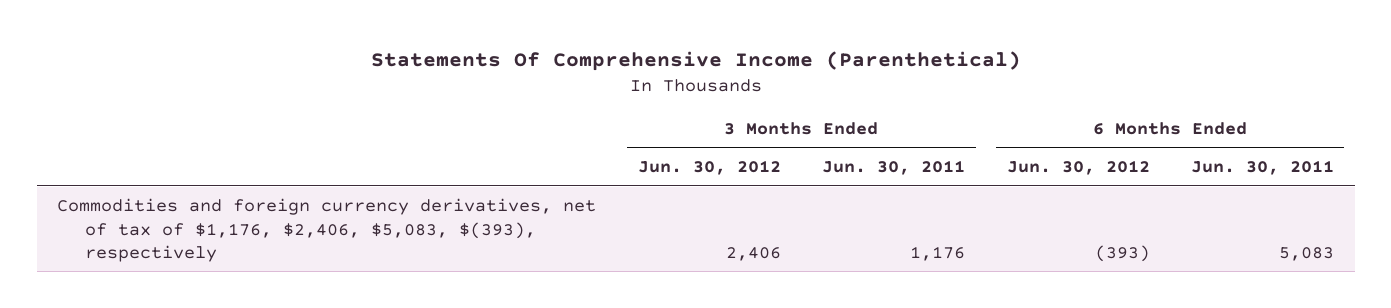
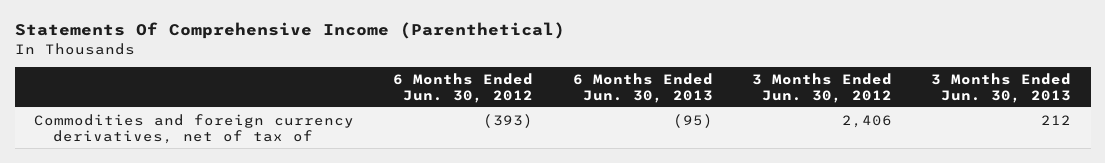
[822,160,966,176] Jun. 30, 2011 -> none
[1190,160,1334,176] Jun. 30, 2011 -> none
none -> [572,72,713,103] 6 Months Ended Jun. 30, 2013
none -> [931,72,1072,103] 3 Months Ended Jun. 30, 2013
[57,198,597,262] Commodities and foreign currency derivatives, net of tax of $1,176, $2,406, $5,083, $(393), respectively -> [34,113,355,144] Commodities and foreign currency derivatives, net of tax of

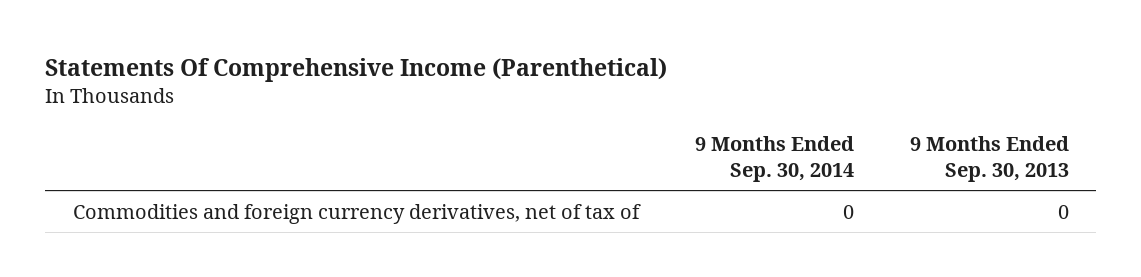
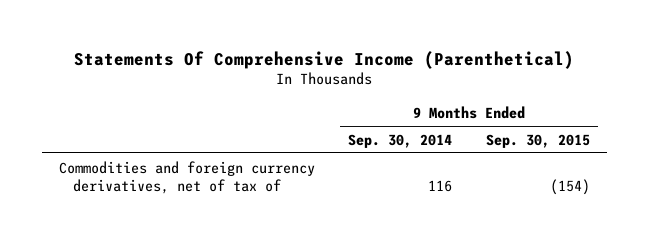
[909,136,1069,182] 9 Months Ended Sep. 30, 2013 -> none
none -> [486,133,591,148] Sep. 30, 2015
[842,204,854,219] 0 -> [428,180,453,193] 116

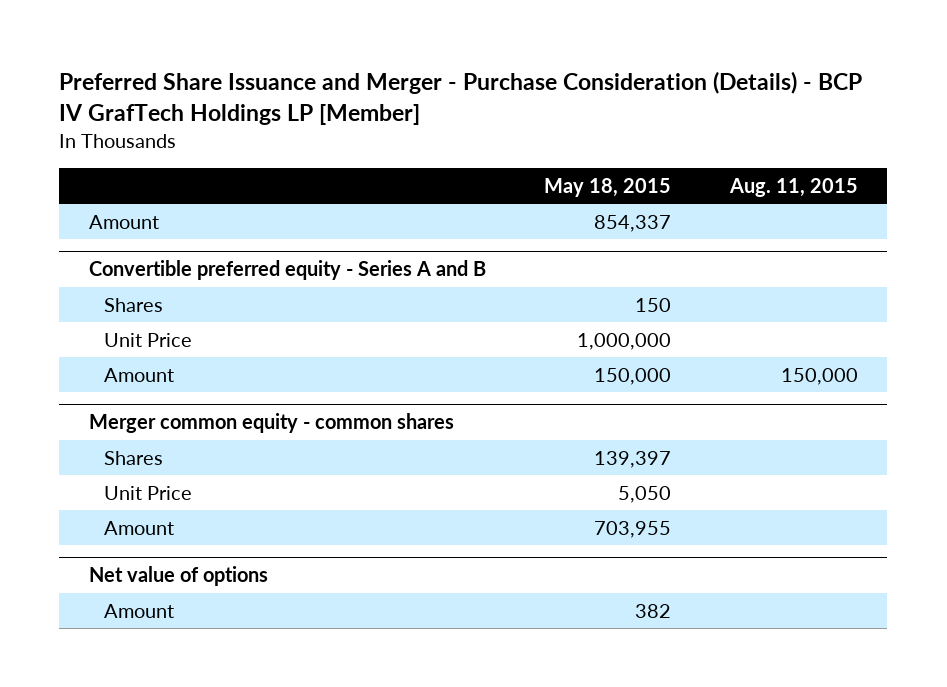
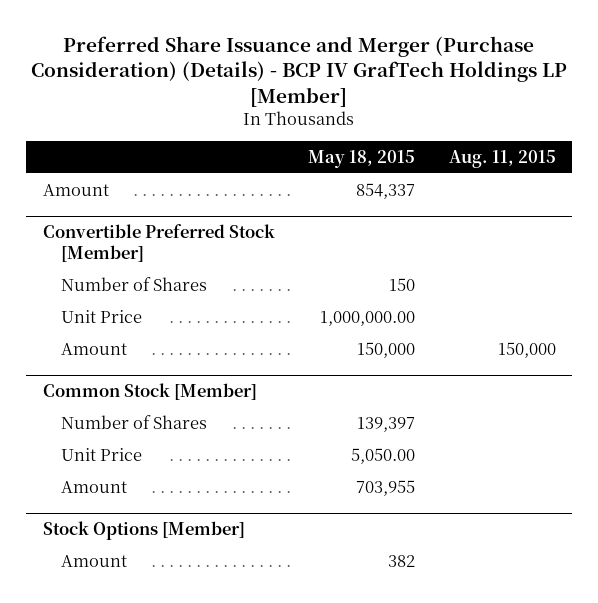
[59,71,863,126] Preferred Share Issuance and Merger - Purchase Consideration (Details) - BCP IV GrafTech Holdings LP [Member] -> [31,35,568,107] Preferred Share Issuance and Merger (Purchase Consideration) (Details) - BCP IV GrafTech Holdings LP [Member]
[88,260,486,281] Convertible preferred equity - Series A and B -> [42,224,275,263] Convertible Preferred Stock [Member]
[104,297,164,312] Shares -> [61,276,208,291] Number of Shares
[577,332,672,350] 1,000,000 -> [320,310,416,326] 1,000,000.00
[88,413,454,434] Merger common equity - common shares -> [42,383,257,401] Common Stock [Member]
[104,450,164,465] Shares -> [61,414,208,429] Number of Shares
[618,485,672,503] 5,050 -> [351,447,416,464] 5,050.00
[88,566,268,587] Net value of options -> [42,521,245,541] Stock Options [Member]

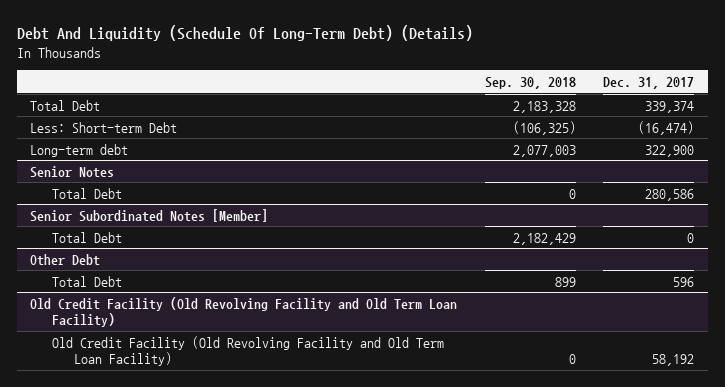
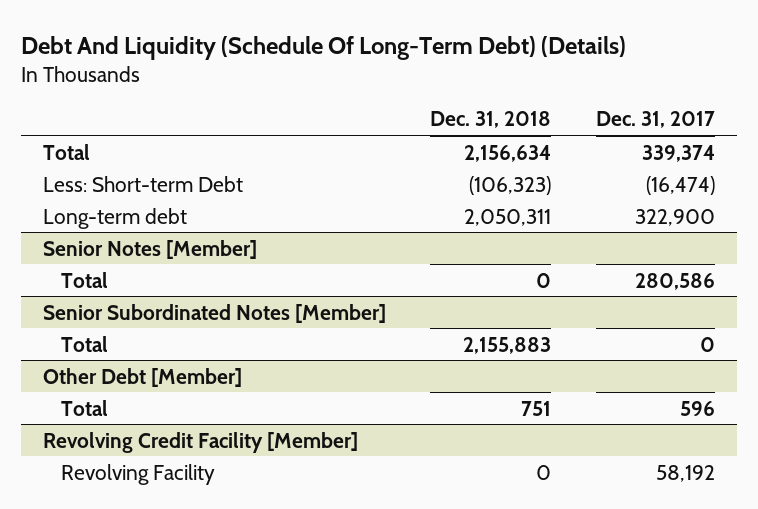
[484,76,576,89] Sep. 30, 2018 -> none
none -> [430,111,552,129] Dec. 31, 2018
[30,99,101,111] Total Debt -> [43,143,91,160] Total
[30,165,115,178] Senior Notes -> [43,239,258,259] Senior Notes [Member]
[52,187,123,199] Total Debt -> [60,271,108,288] Total
[52,231,123,243] Total Debt -> [60,335,108,352] Total
[30,253,101,266] Other Debt -> [43,367,243,387] Other Debt [Member]
[52,275,123,287] Total Debt -> [60,399,108,416] Total
[30,296,458,328] Old Credit Facility (Old Revolving Facility and Old Term Loan Facility) -> [43,431,359,453] Revolving Credit Facility [Member]
[52,335,445,367] Old Credit Facility (Old Revolving Facility and Old Term Loan Facility) -> [60,463,215,485] Revolving Facility

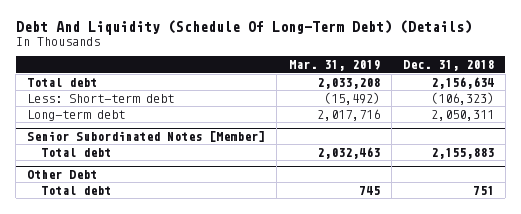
[595,111,715,129] Dec. 31, 2017 -> none
none -> [288,60,380,72] Mar. 31, 2019
[43,143,91,160] Total -> [27,77,98,87] Total debt
[43,175,244,192] Less: Short-term Debt -> [27,93,175,103] Less: Short-term debt
[43,239,258,259] Senior Notes [Member] -> none
[60,271,108,288] Total -> none
[43,431,359,453] Revolving Credit Facility [Member] -> none
[60,463,215,485] Revolving Facility -> none
[60,335,108,352] Total -> [41,147,112,157] Total debt
[43,367,243,387] Other Debt [Member] -> [27,170,98,180] Other Debt
[60,399,108,416] Total -> [41,185,112,195] Total debt

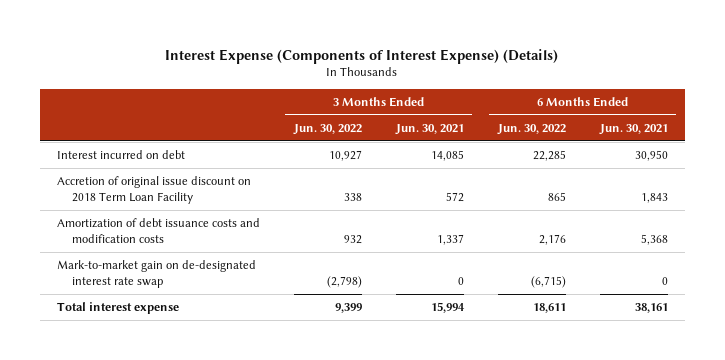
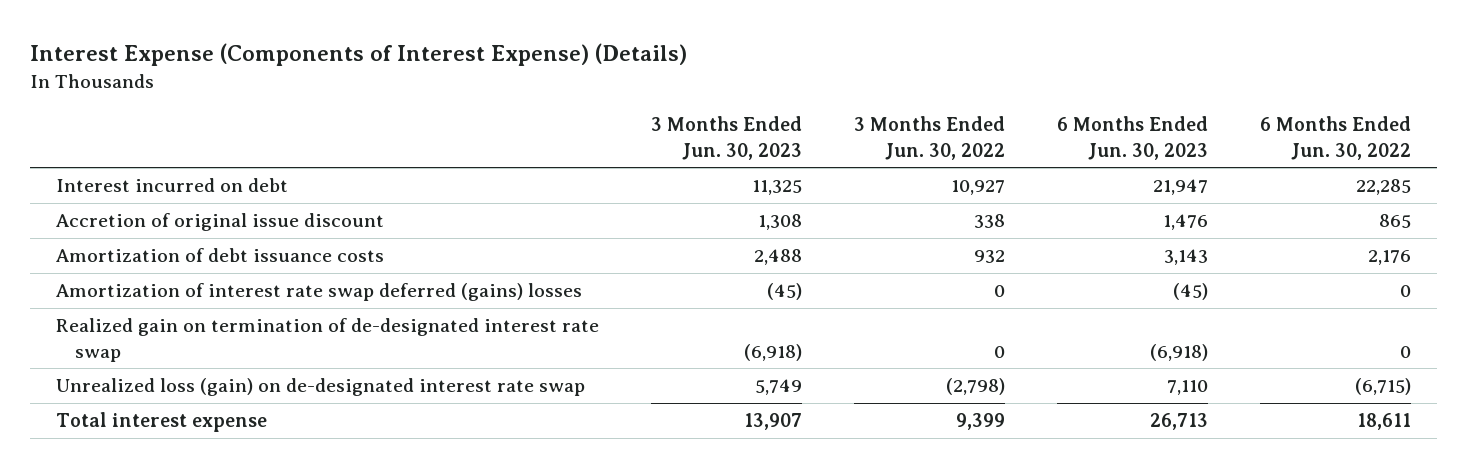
[394,123,464,135] Jun. 30, 2021 -> none
[598,123,668,135] Jun. 30, 2021 -> none
none -> [651,116,803,160] 3 Months Ended Jun. 30, 2023
none -> [1057,116,1209,160] 6 Months Ended Jun. 30, 2023
[56,175,251,204] Accretion of original issue discount on 2018 Term Loan Facility -> [56,213,385,232] Accretion of original issue discount
[56,217,260,243] Amortization of debt issuance costs and modification costs -> [56,248,385,263] Amortization of debt issuance costs
none -> [56,283,583,302] Amortization of interest rate swap deferred (gains) losses
none -> [56,318,600,362] Realized gain on termination of de-designated interest rate swap
[56,259,256,288] Mark-to-market gain on de-designated interest rate swap -> [56,378,586,397] Unrealized loss (gain) on de-designated interest rate swap

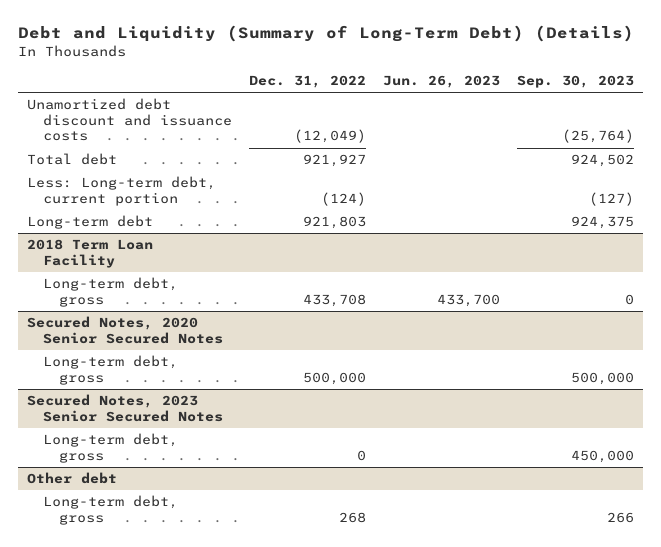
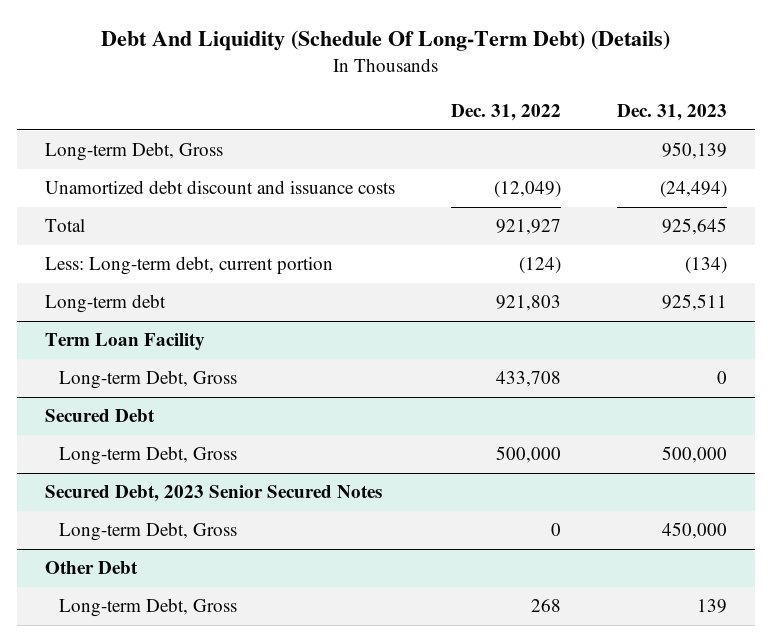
[18,25,635,43] Debt and Liquidity (Summary of Long-Term Debt) (Details) -> [100,30,670,52] Debt And Liquidity (Schedule Of Long-Term Debt) (Details)
[383,75,501,89] Jun. 26, 2023 -> none
[517,75,635,89] Sep. 30, 2023 -> none
none -> [616,103,727,121] Dec. 31, 2023
none -> [44,142,223,162] Long-term Debt, Gross
[26,153,117,166] Total debt -> [44,219,85,233] Total
[26,316,223,344] Secured Notes, 2020 Senior Secured Notes -> none
[26,239,153,268] 2018 Term Loan Facility -> [44,333,205,351] Term Loan Facility
[42,277,178,307] Long-term debt, gross -> [58,370,237,390] Long-term Debt, Gross
none -> [44,409,155,423] Secured Debt
[42,355,178,385] Long-term debt, gross -> [58,446,237,466] Long-term Debt, Gross
[26,394,223,422] Secured Notes, 2023 Senior Secured Notes -> [44,485,382,503] Secured Debt, 2023 Senior Secured Notes
[42,433,178,463] Long-term debt, gross -> [58,522,237,542] Long-term Debt, Gross
[26,472,117,485] Other debt -> [44,561,138,575] Other Debt
[42,495,178,525] Long-term debt, gross -> [58,598,237,618] Long-term Debt, Gross

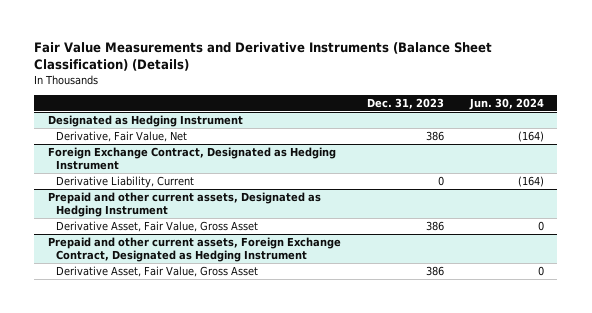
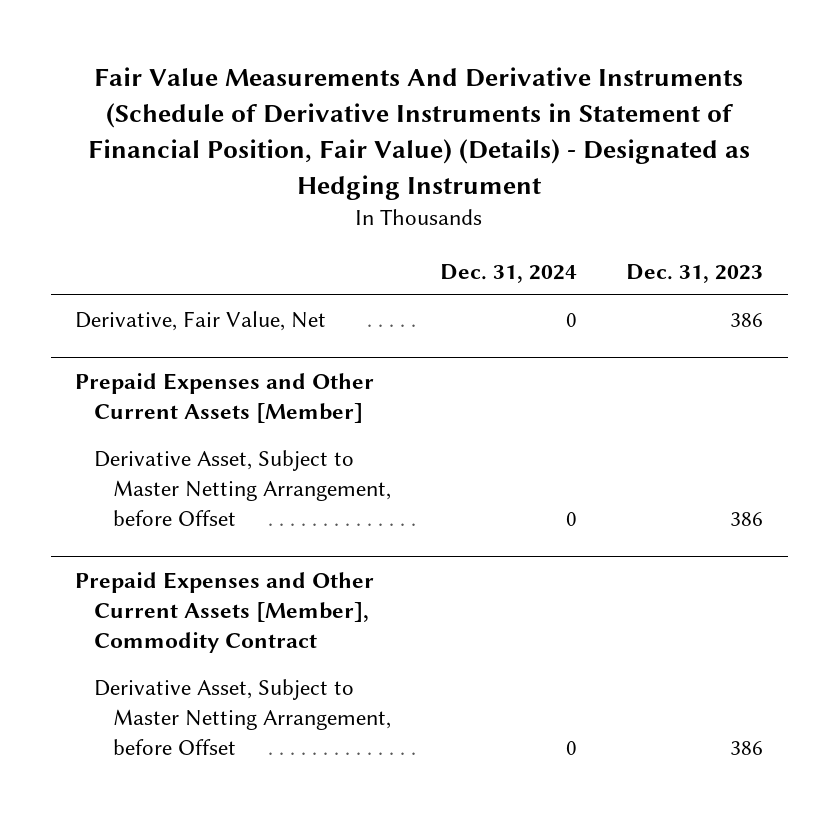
[34,41,493,71] Fair Value Measurements and Derivative Instruments (Balance Sheet Classification) (Details) -> [88,67,751,200] Fair Value Measurements And Derivative Instruments (Schedule of Derivative Instruments in Statement of Financial Position, Fair Value) (Details) - Designated as Hedging Instrument
[469,97,545,110] Jun. 30, 2024 -> none
none -> [440,263,578,283] Dec. 31, 2024
[47,114,243,127] Designated as Hedging Instrument -> none
[47,146,336,170] Foreign Exchange Contract, Designated as Hedging Instrument -> none
[56,175,195,188] Derivative Liability, Current -> none
[47,191,321,217] Prepaid and other current assets, Designated as Hedging Instrument -> none
[47,236,341,262] Prepaid and other current assets, Foreign Exchange Contract, Designated as Hedging Instrument -> none
none -> [75,372,375,423] Prepaid Expenses and Other Current Assets [Member]
[56,220,259,232] Derivative Asset, Fair Value, Gross Asset -> [94,449,391,526] Derivative Asset, Subject to Master Netting Arrangement, before Offset
none -> [75,571,375,653] Prepaid Expenses and Other Current Assets [Member], Commodity Contract
[56,265,259,277] Derivative Asset, Fair Value, Gross Asset -> [94,678,391,755] Derivative Asset, Subject to Master Netting Arrangement, before Offset

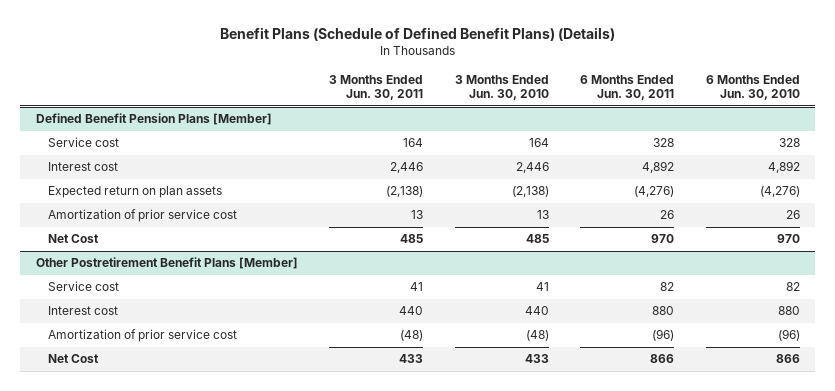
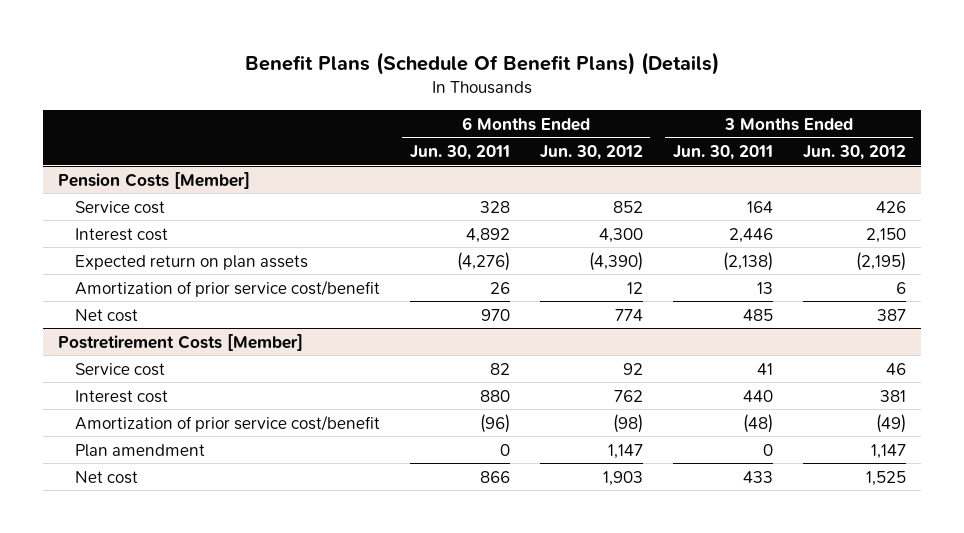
[219,26,615,41] Benefit Plans (Schedule of Defined Benefit Plans) (Details) -> [244,51,719,75] Benefit Plans (Schedule Of Benefit Plans) (Details)
[454,74,549,101] 3 Months Ended Jun. 30, 2010 -> none
[705,74,800,101] 6 Months Ended Jun. 30, 2010 -> none
none -> [539,145,643,161] Jun. 30, 2012
none -> [802,145,906,161] Jun. 30, 2012
[35,113,272,126] Defined Benefit Pension Plans [Member] -> none
none -> [58,171,251,189] Pension Costs [Member]
[35,257,298,270] Other Postretirement Benefit Plans [Member] -> none
[47,209,237,223] Amortization of prior service cost -> [75,279,381,297] Amortization of prior service cost/benefit
[47,234,99,244] Net Cost -> [75,308,139,322] Net cost
none -> [58,333,304,351] Postretirement Costs [Member]
[47,329,237,343] Amortization of prior service cost -> [75,414,381,432] Amortization of prior service cost/benefit
none -> [75,443,206,457] Plan amendment
[47,354,99,364] Net Cost -> [75,470,139,484] Net cost

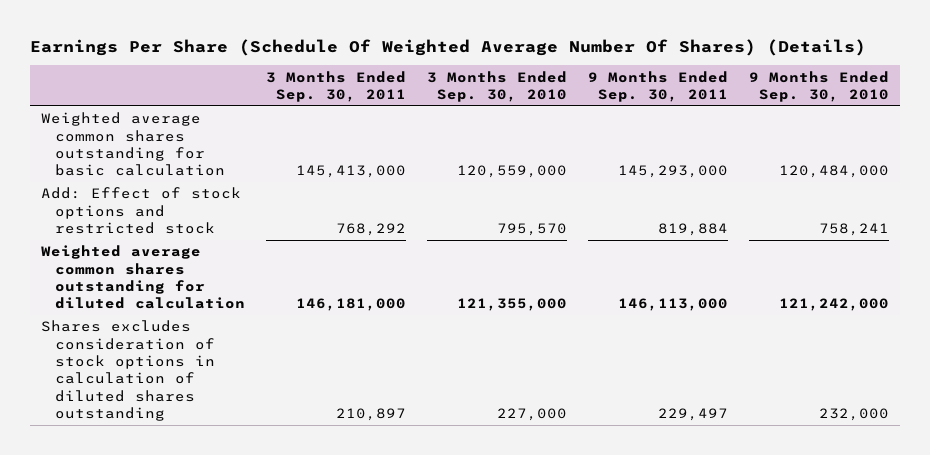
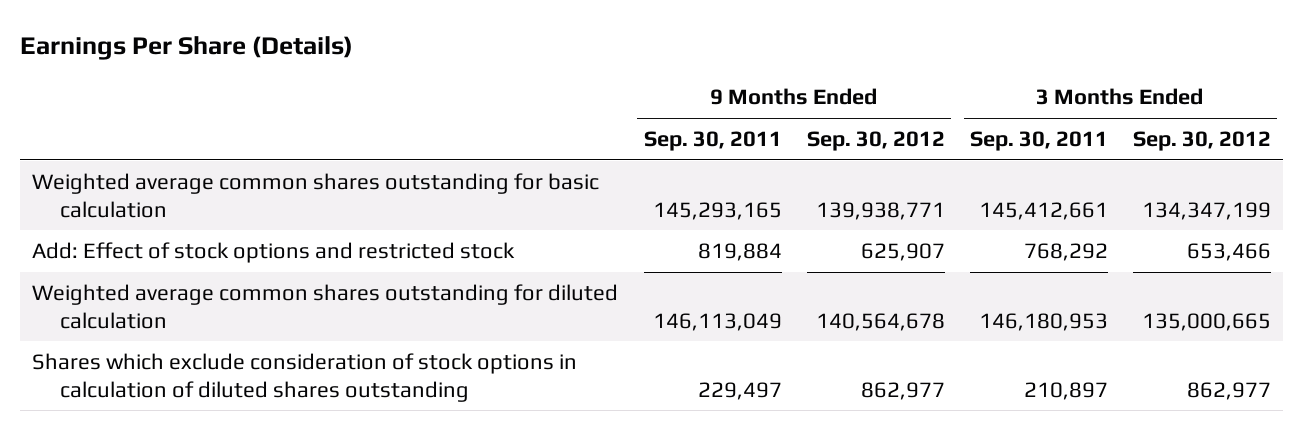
[30,38,867,56] Earnings Per Share (Schedule Of Weighted Average Number Of Shares) (Details) -> [19,36,353,61] Earnings Per Share (Details)
[427,70,568,102] 3 Months Ended Sep. 30, 2010 -> none
[749,70,890,102] 9 Months Ended Sep. 30, 2010 -> none
none -> [806,130,945,151] Sep. 30, 2012
none -> [1132,130,1271,151] Sep. 30, 2012
[296,165,407,179] 145,413,000 -> [978,201,1108,220] 145,412,661
[618,165,729,179] 145,293,000 -> [652,201,782,220] 145,293,165
[296,298,407,312] 146,181,000 -> [978,312,1108,331] 146,180,953
[618,298,729,312] 146,113,000 -> [652,312,782,331] 146,113,049
[40,320,216,422] Shares excludes consideration of stock options in calculation of diluted shares outstanding -> [32,352,578,402] Shares which exclude consideration of stock options in calculation of diluted shares outstanding

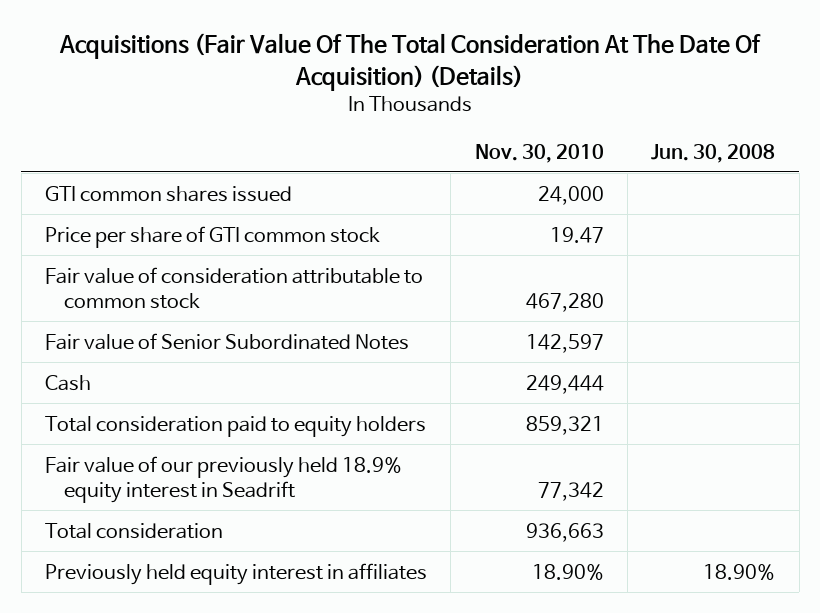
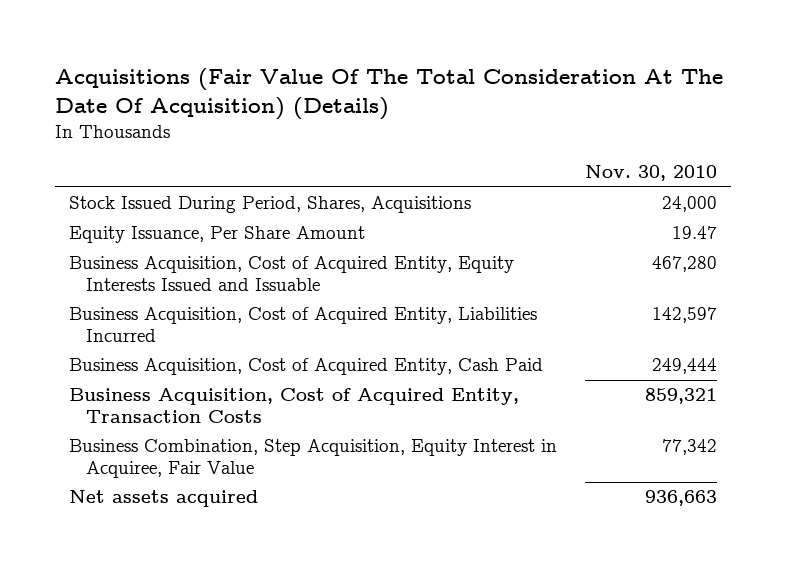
[651,143,776,163] Jun. 30, 2008 -> none
[45,562,428,585] Previously held equity interest in affiliates -> none
[45,185,293,202] GTI common shares issued -> [69,196,472,214] Stock Issued During Period, Shares, Acquisitions
[45,225,381,248] Price per share of GTI common stock -> [69,226,366,244] Equity Issuance, Per Share Amount
[45,266,424,309] Fair value of consideration attributable to common stock -> [69,256,515,291] Business Acquisition, Cost of Acquired Entity, Equity Interests Issued and Issuable
[45,332,410,350] Fair value of Senior Subordinated Notes -> [69,307,538,342] Business Acquisition, Cost of Acquired Entity, Liabilities Incurred
[45,374,92,391] Cash -> [69,358,544,376] Business Acquisition, Cost of Acquired Entity, Cash Paid
[45,415,427,437] Total consideration paid to equity holders -> [69,388,520,423] Business Acquisition, Cost of Acquired Entity, Transaction Costs
[45,455,403,503] Fair value of our previously held 18.9% equity interest in Seadrift -> [69,439,558,478] Business Combination, Step Acquisition, Equity Interest in Acquiree, Fair Value
[45,522,224,539] Total consideration -> [69,490,259,508] Net assets acquired

